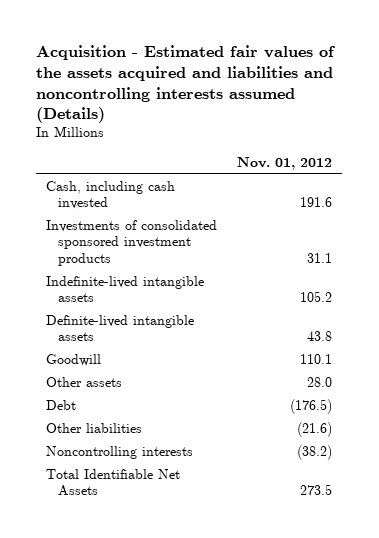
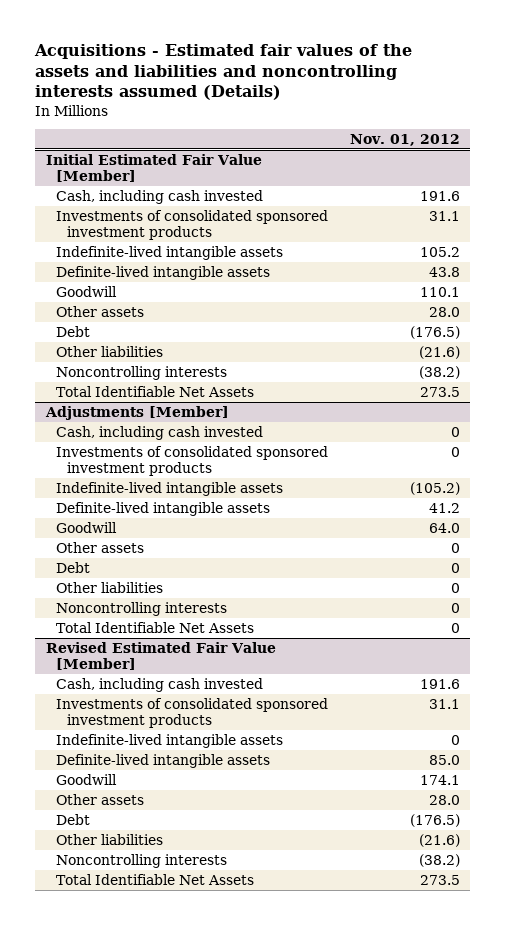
[36,45,336,124] Acquisition - Estimated fair values of the assets acquired and liabilities and noncontrolling interests assumed (Details) -> [34,43,413,101] Acquisitions - Estimated fair values of the assets and liabilities and noncontrolling interests assumed (Details)
none -> [45,153,262,182] Initial Estimated Fair Value [Member]
none -> [44,405,229,420] Adjustments [Member]
none -> [56,425,264,440] Cash, including cash invested
none -> [56,445,329,476] Investments of consolidated sponsored investment products
none -> [56,481,284,496] Indefinite-lived intangible assets
none -> [56,501,271,516] Definite-lived intangible assets
none -> [56,521,118,533] Goodwill
none -> [56,541,145,553] Other assets
none -> [56,561,91,573] Debt
none -> [56,581,164,593] Other liabilities
none -> [56,601,228,616] Noncontrolling interests
none -> [56,621,255,633] Total Identifiable Net Assets
none -> [45,641,276,670] Revised Estimated Fair Value [Member]
none -> [56,677,264,692] Cash, including cash invested
none -> [56,697,329,728] Investments of consolidated sponsored investment products
none -> [56,733,284,748] Indefinite-lived intangible assets
none -> [56,753,271,768] Definite-lived intangible assets
none -> [56,773,118,785] Goodwill
none -> [56,793,145,805] Other assets
none -> [56,813,91,825] Debt
none -> [56,833,164,845] Other liabilities
none -> [56,853,228,868] Noncontrolling interests
none -> [56,873,255,885] Total Identifiable Net Assets

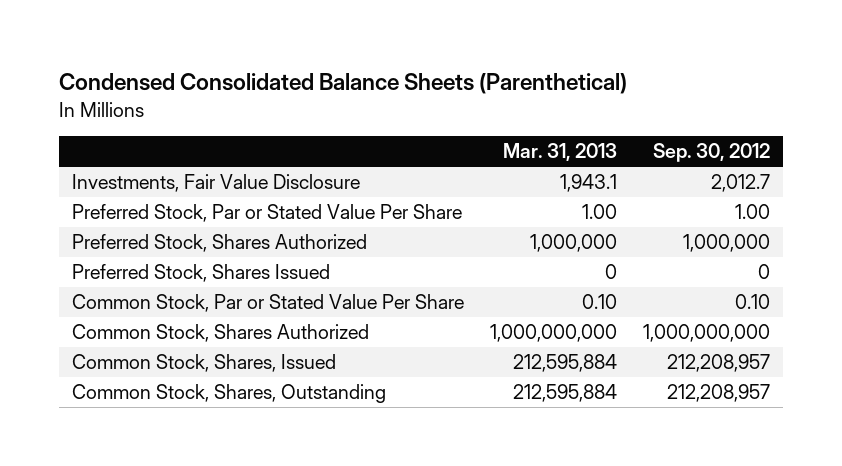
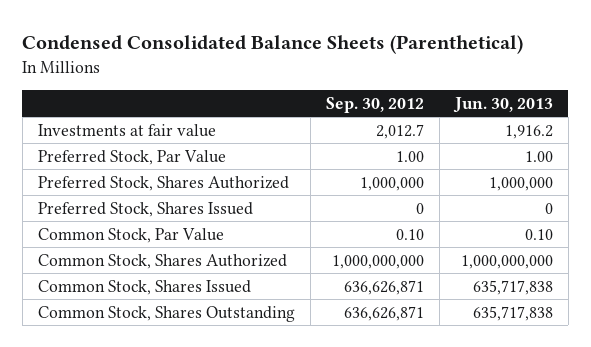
[503,143,618,162] Mar. 31, 2013 -> none
none -> [452,96,553,113] Jun. 30, 2013
[72,174,361,193] Investments, Fair Value Disclosure -> [37,123,216,137] Investments at fair value
[72,204,463,223] Preferred Stock, Par or Stated Value Per Share -> [37,149,226,165] Preferred Stock, Par Value
[72,294,465,313] Common Stock, Par or Stated Value Per Share -> [37,227,224,243] Common Stock, Par Value
[72,354,337,373] Common Stock, Shares, Issued -> [37,279,251,295] Common Stock, Shares Issued
[666,354,770,373] 212,208,957 -> [343,279,424,295] 636,626,871
[72,384,387,404] Common Stock, Shares, Outstanding -> [37,305,295,322] Common Stock, Shares Outstanding
[666,384,770,403] 212,208,957 -> [343,305,424,321] 636,626,871

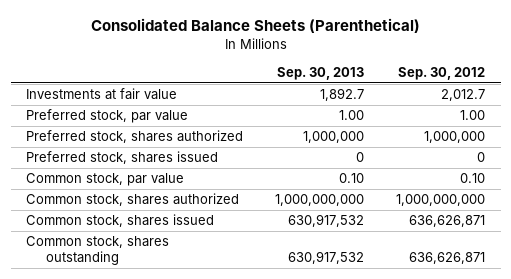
[22,35,524,55] Condensed Consolidated Balance Sheets (Parenthetical) -> [90,18,420,34] Consolidated Balance Sheets (Parenthetical)
[452,96,553,113] Jun. 30, 2013 -> none
none -> [277,67,365,81] Sep. 30, 2013
[37,149,226,165] Preferred Stock, Par Value -> [26,109,189,124] Preferred stock, par value
[37,175,289,191] Preferred Stock, Shares Authorized -> [26,130,244,144] Preferred stock, shares authorized
[37,201,253,217] Preferred Stock, Shares Issued -> [26,151,219,165] Preferred stock, shares issued
[37,227,224,243] Common Stock, Par Value -> [26,173,185,187] Common stock, par value
[37,253,287,269] Common Stock, Shares Authorized -> [26,193,240,207] Common stock, shares authorized
[37,279,251,295] Common Stock, Shares Issued -> [26,214,215,228] Common stock, shares issued
[37,305,295,322] Common Stock, Shares Outstanding -> [26,236,170,266] Common stock, shares outstanding

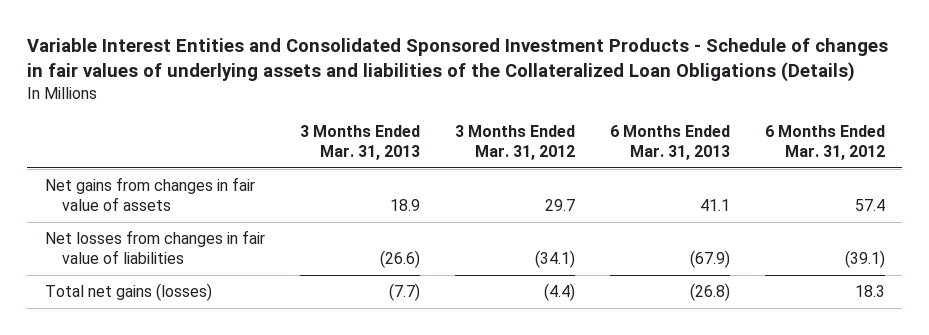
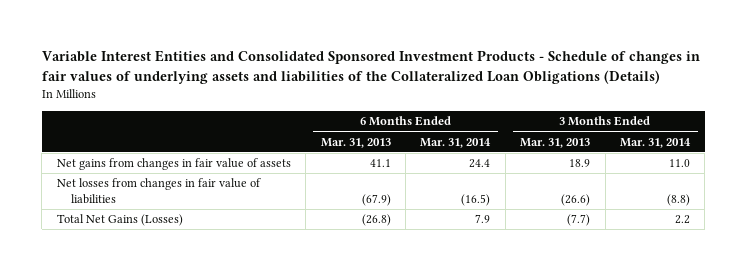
[454,125,575,161] 3 Months Ended Mar. 31, 2012 -> none
[764,125,885,161] 6 Months Ended Mar. 31, 2012 -> none
none -> [420,137,492,148] Mar. 31, 2014
none -> [620,137,692,148] Mar. 31, 2014
[44,283,212,302] Total net gains (losses) -> [56,214,183,227] Total Net Gains (Losses)

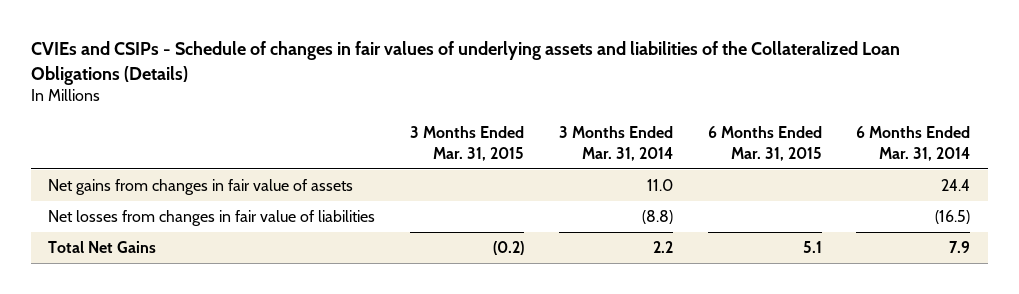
[41,50,700,85] Variable Interest Entities and Consolidated Sponsored Investment Products - Schedule of changes in fair values of underlying assets and liabilities of the Collateralized Loan Obligations (Details) -> [30,41,900,85] CVIEs and CSIPs - Schedule of changes in fair values of underlying assets and liabilities of the Collateralized Loan Obligations (Details)
[320,137,391,148] Mar. 31, 2013 -> none
[520,137,591,148] Mar. 31, 2013 -> none
none -> [409,126,524,161] 3 Months Ended Mar. 31, 2015
none -> [707,126,822,161] 6 Months Ended Mar. 31, 2015
[56,214,183,227] Total Net Gains (Losses) -> [48,241,157,254] Total Net Gains

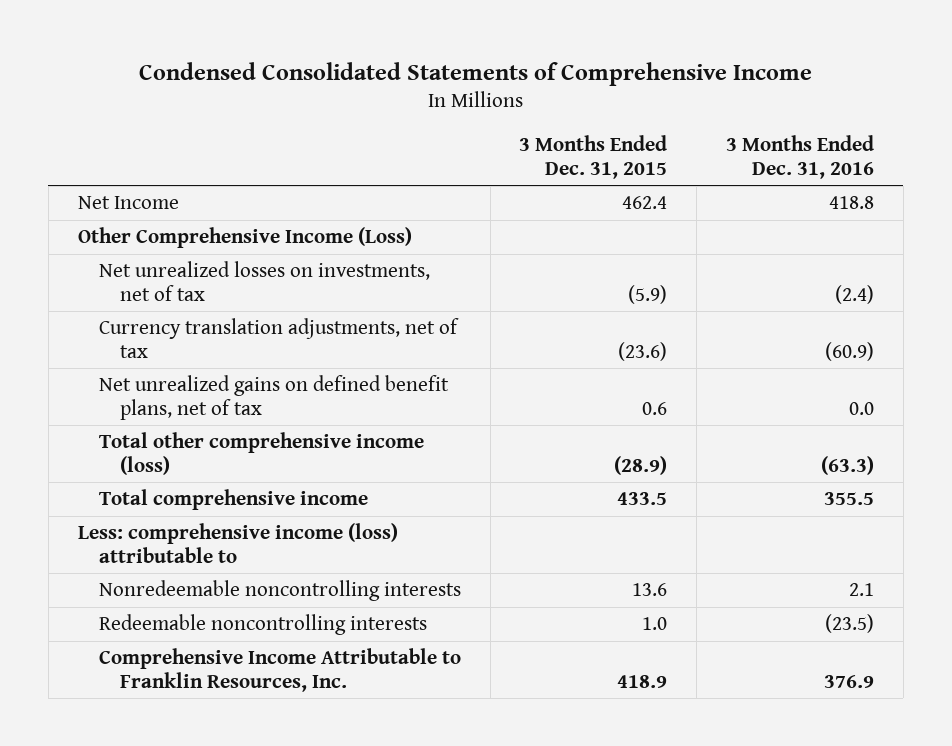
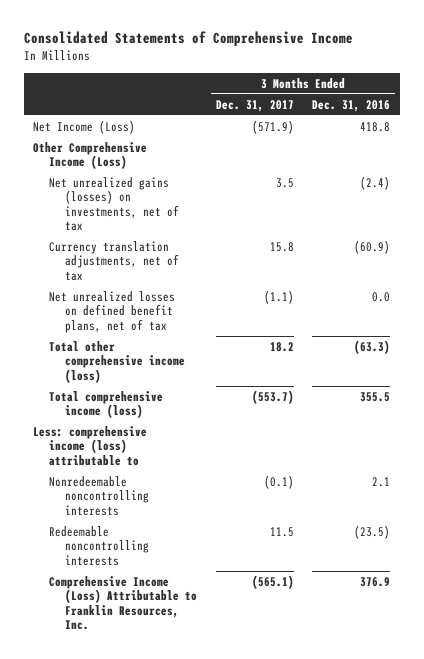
[138,61,812,86] Condensed Consolidated Statements of Comprehensive Income -> [24,31,354,47] Consolidated Statements of Comprehensive Income
[519,135,668,179] 3 Months Ended Dec. 31, 2015 -> none
none -> [215,99,294,112] Dec. 31, 2017
[77,196,179,210] Net Income -> [33,119,136,134] Net Income (Loss)
[98,261,430,301] Net unrealized losses on investments, net of tax -> [49,176,180,232] Net unrealized gains (losses) on investments, net of tax
[98,375,449,420] Net unrealized gains on defined benefit plans, net of tax -> [49,290,176,333] Net unrealized losses on defined benefit plans, net of tax
[98,489,368,511] Total comprehensive income -> [49,390,164,419] Total comprehensive income (loss)
[98,648,461,692] Comprehensive Income Attributable to Franklin Resources, Inc. -> [49,575,198,631] Comprehensive Income (Loss) Attributable to Franklin Resources, Inc.

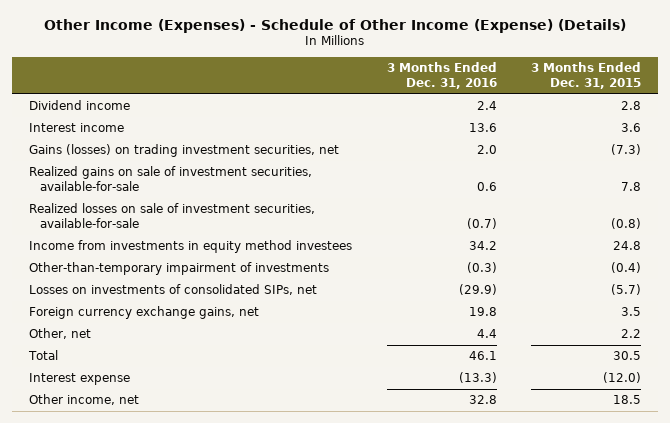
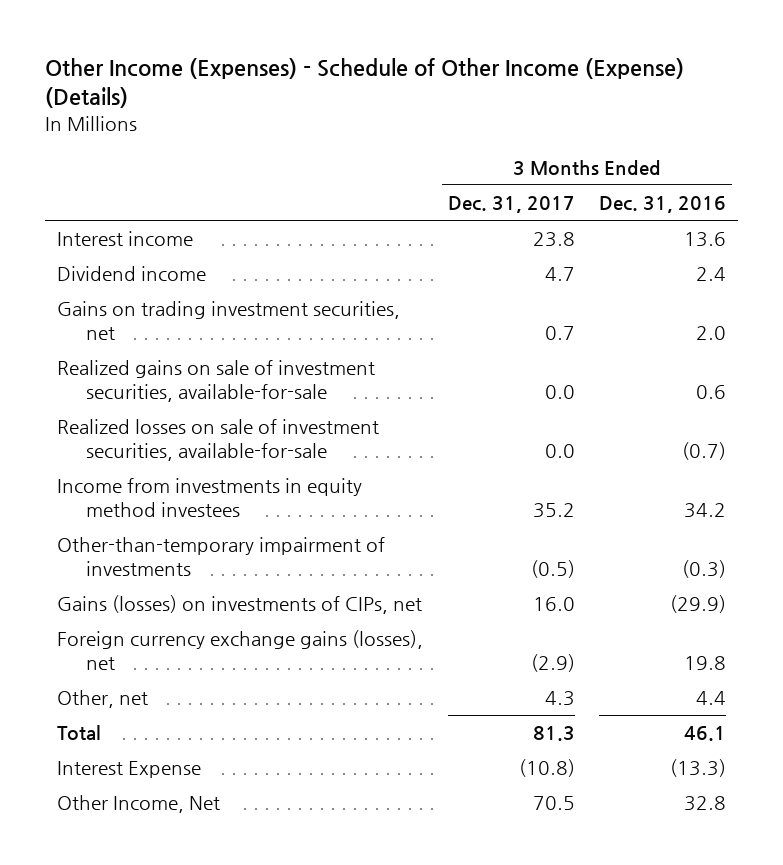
[531,62,642,90] 3 Months Ended Dec. 31, 2015 -> none
none -> [447,196,575,214] Dec. 31, 2017
[29,100,131,111] Dividend income -> [57,266,207,282] Dividend income
[29,144,340,158] Gains (losses) on trading investment securities, net -> [57,301,401,341] Gains on trading investment securities, net
[29,284,318,296] Losses on investments of consolidated SIPs, net -> [57,595,423,615] Gains (losses) on investments of CIPs, net
[29,306,260,320] Foreign currency exchange gains, net -> [57,630,424,671] Foreign currency exchange gains (losses), net
[29,373,131,386] Interest expense -> [57,761,202,779] Interest Expense
[29,394,140,406] Other income, net -> [57,795,221,814] Other Income, Net

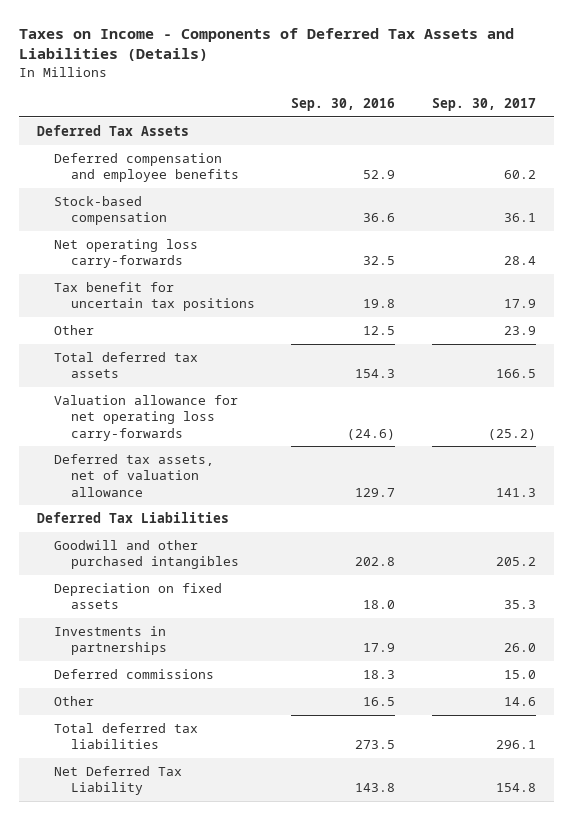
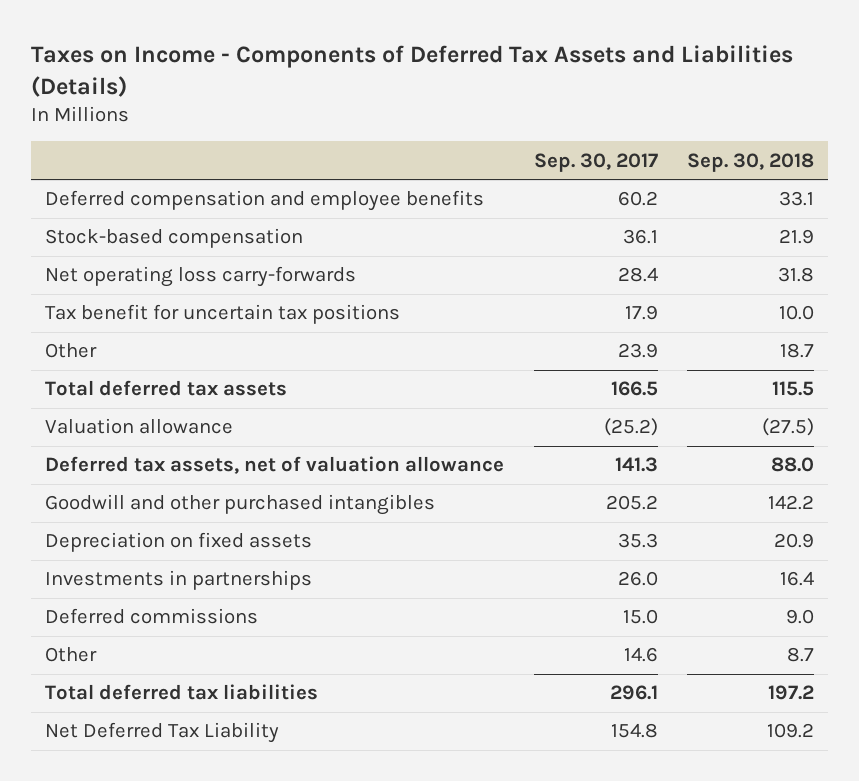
[291,98,396,112] Sep. 30, 2016 -> none
none -> [686,152,814,172] Sep. 30, 2018
[36,125,189,137] Deferred Tax Assets -> none
[53,395,238,441] Valuation allowance for net operating loss carry-forwards -> [45,418,234,435] Valuation allowance
[36,512,229,524] Deferred Tax Liabilities -> none

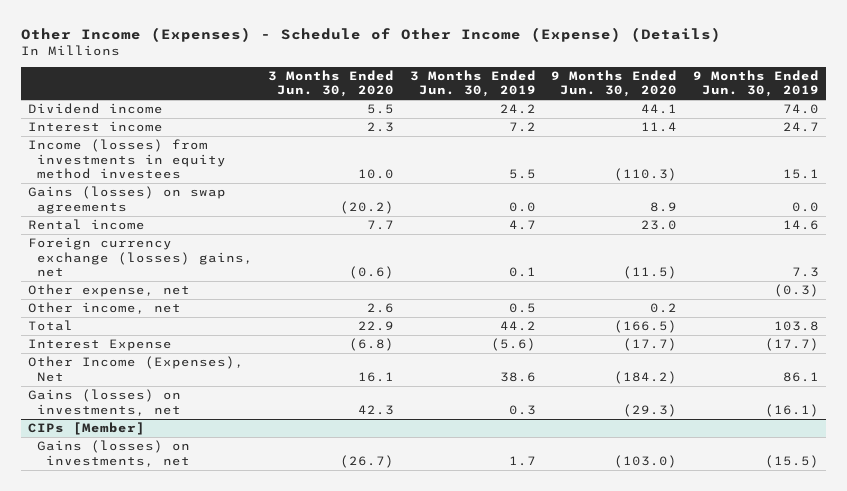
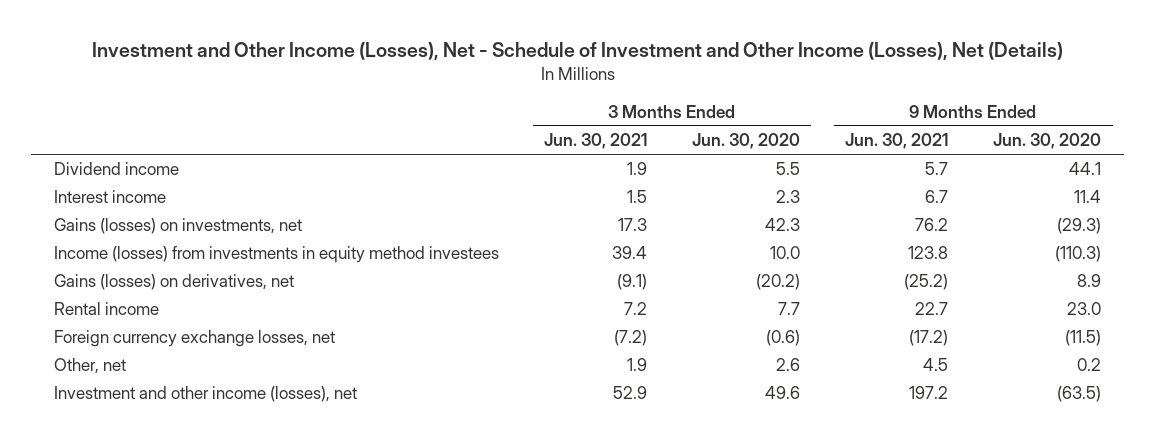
[20,26,721,42] Other Income (Expenses) - Schedule of Other Income (Expense) (Details) -> [91,42,1063,61] Investment and Other Income (Losses), Net - Schedule of Investment and Other Income (Losses), Net (Details)
[409,69,536,98] 3 Months Ended Jun. 30, 2019 -> none
[692,69,819,98] 9 Months Ended Jun. 30, 2019 -> none
none -> [543,133,647,150] Jun. 30, 2021
none -> [845,133,949,150] Jun. 30, 2021
[28,389,182,416] Gains (losses) on investments, net -> [53,218,302,235] Gains (losses) on investments, net
[28,186,227,214] Gains (losses) on swap agreements -> [53,274,294,291] Gains (losses) on derivatives, net
[28,284,191,298] Other expense, net -> none
[28,320,74,332] Total -> none
[28,339,173,352] Interest Expense -> none
[28,356,245,382] Other Income (Expenses), Net -> none
[28,422,146,436] CIPs [Member] -> none
[37,440,191,467] Gains (losses) on investments, net -> none
[28,237,254,277] Foreign currency exchange (losses) gains, net -> [53,330,335,348] Foreign currency exchange losses, net
[28,302,182,315] Other income, net -> [53,358,126,375] Other, net
none -> [53,386,357,403] Investment and other income (losses), net

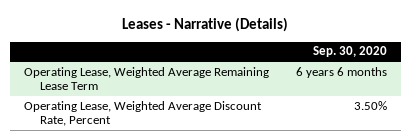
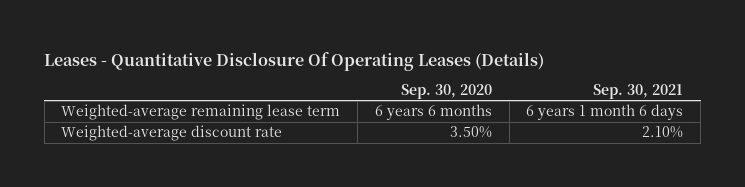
[122,17,289,33] Leases - Narrative (Details) -> [44,51,545,71] Leases - Quantitative Disclosure Of Operating Leases (Details)
none -> [593,84,684,100] Sep. 30, 2021
[23,66,269,91] Operating Lease, Weighted Average Remaining Lease Term -> [61,104,341,121] Weighted-average remaining lease term
[23,100,262,127] Operating Lease, Weighted Average Discount Rate, Percent -> [61,125,283,142] Weighted-average discount rate

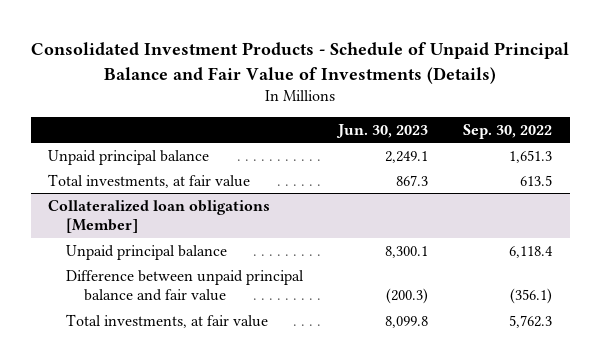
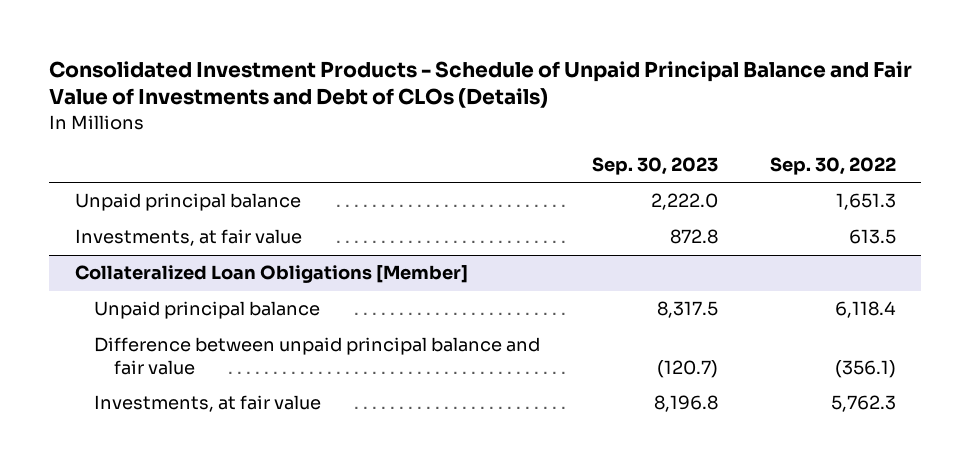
[31,42,570,84] Consolidated Investment Products - Schedule of Unpaid Principal Balance and Fair Value of Investments (Details) -> [49,60,913,109] Consolidated Investment Products - Schedule of Unpaid Principal Balance and Fair Value of Investments and Debt of CLOs (Details)
[336,123,429,138] Jun. 30, 2023 -> none
none -> [591,156,718,175] Sep. 30, 2023
[48,173,251,188] Total investments, at fair value -> [74,229,302,247] Investments, at fair value
[48,199,271,234] Collateralized loan obligations [Member] -> [74,265,468,284] Collateralized Loan Obligations [Member]
[66,313,269,328] Total investments, at fair value -> [94,395,322,413] Investments, at fair value

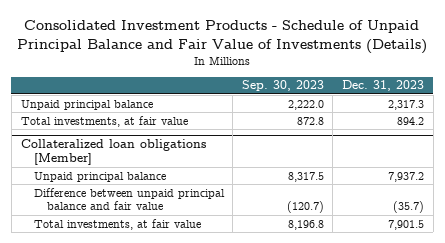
[49,60,913,109] Consolidated Investment Products - Schedule of Unpaid Principal Balance and Fair Value of Investments and Debt of CLOs (Details) -> [17,20,428,54] Consolidated Investment Products - Schedule of Unpaid Principal Balance and Fair Value of Investments (Details)
[769,156,896,175] Sep. 30, 2022 -> none
none -> [342,80,425,92] Dec. 31, 2023
[74,229,302,247] Investments, at fair value -> [20,115,188,127] Total investments, at fair value
[74,265,468,284] Collateralized Loan Obligations [Member] -> [20,139,206,166] Collateralized loan obligations [Member]
[94,395,322,413] Investments, at fair value -> [33,218,201,230] Total investments, at fair value

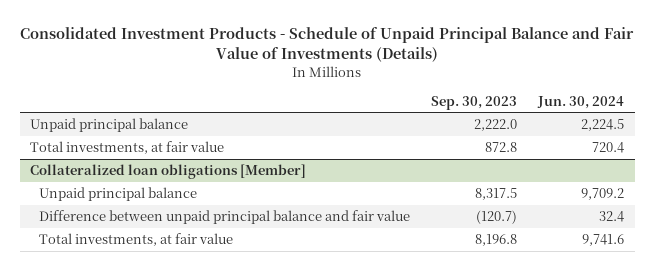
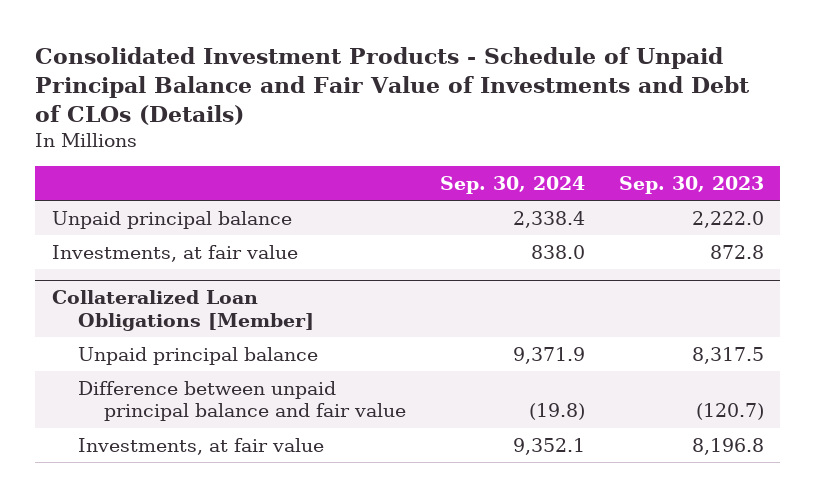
[20,27,635,63] Consolidated Investment Products - Schedule of Unpaid Principal Balance and Fair Value of Investments (Details) -> [35,47,751,126] Consolidated Investment Products - Schedule of Unpaid Principal Balance and Fair Value of Investments and Debt of CLOs (Details)
[537,95,625,109] Jun. 30, 2024 -> none
none -> [439,175,585,194] Sep. 30, 2024
[30,141,225,155] Total investments, at fair value -> [52,244,299,262] Investments, at fair value
[30,164,307,180] Collateralized loan obligations [Member] -> [52,290,315,331] Collateralized Loan Obligations [Member]
[39,233,234,247] Total investments, at fair value -> [78,437,325,455] Investments, at fair value

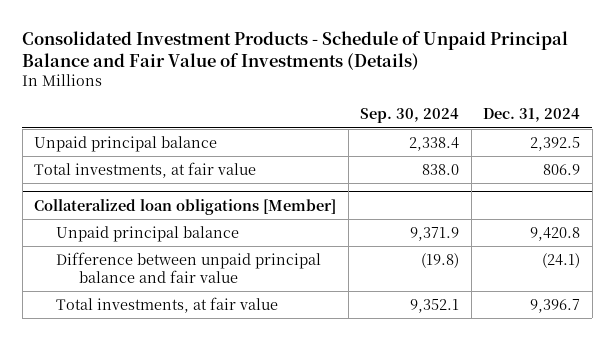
[35,47,751,126] Consolidated Investment Products - Schedule of Unpaid Principal Balance and Fair Value of Investments and Debt of CLOs (Details) -> [22,30,569,70] Consolidated Investment Products - Schedule of Unpaid Principal Balance and Fair Value of Investments (Details)
[618,175,764,194] Sep. 30, 2023 -> none
none -> [483,108,581,123] Dec. 31, 2024
[52,244,299,262] Investments, at fair value -> [34,161,257,178] Total investments, at fair value
[52,290,315,331] Collateralized Loan Obligations [Member] -> [34,198,337,215] Collateralized loan obligations [Member]
[78,437,325,455] Investments, at fair value -> [56,296,279,313] Total investments, at fair value

